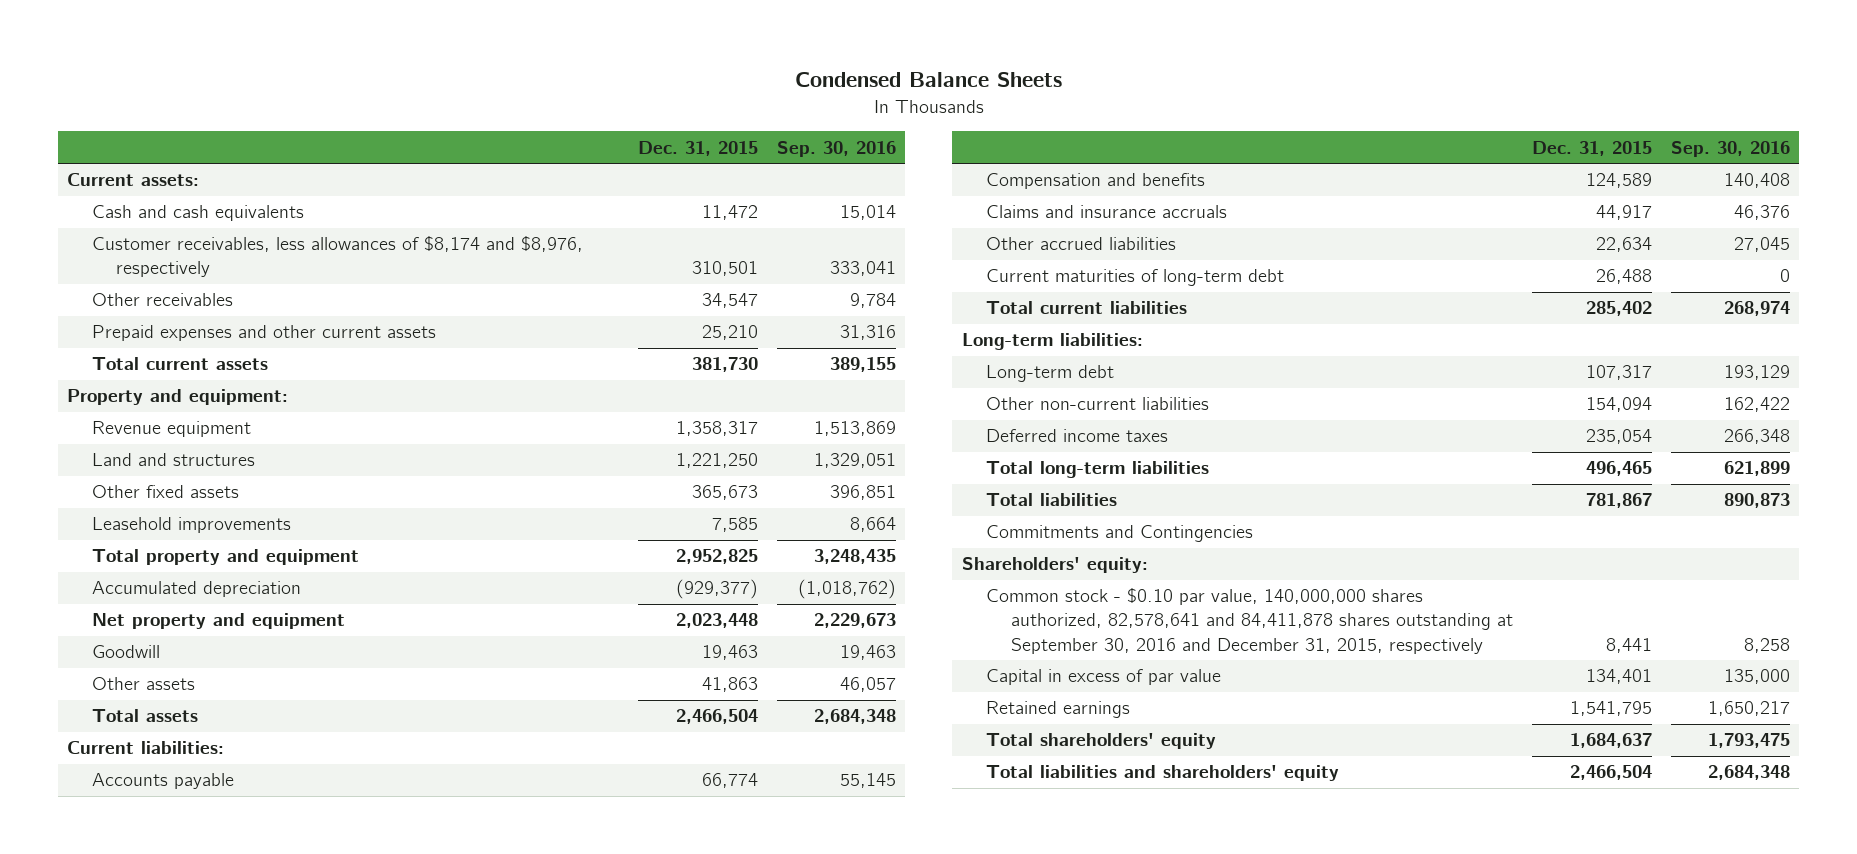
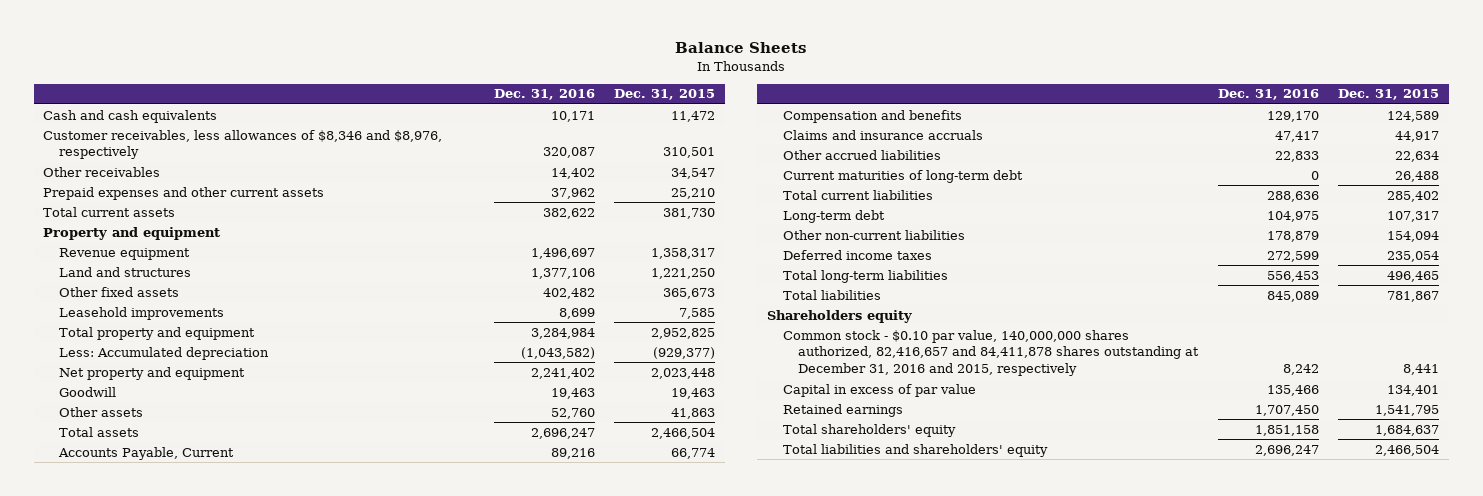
[794,72,1062,88] Condensed Balance Sheets -> [675,42,807,54] Balance Sheets
[776,140,896,157] Sep. 30, 2016 -> none
none -> [493,89,595,101] Dec. 31, 2016
[67,173,200,187] Current assets: -> none
[91,236,583,278] Customer receivables, less allowances of $8,174 and $8,976, respectively -> [43,129,443,160] Customer receivables, less allowances of $8,346 and $8,976, respectively
[67,389,289,406] Property and equipment: -> [43,226,221,240] Property and equipment
[91,581,301,598] Accumulated depreciation -> [58,346,269,360] Less: Accumulated depreciation
[67,741,225,755] Current liabilities: -> none
[91,773,234,790] Accounts payable -> [57,446,234,460] Accounts Payable, Current
[961,333,1143,351] Long-term liabilities: -> none
[986,525,1254,543] Commitments and Contingencies -> none
[961,557,1148,574] Shareholders' equity: -> [767,309,913,323] Shareholders equity
[986,588,1513,654] Common stock - $0.10 par value, 140,000,000 shares authorized, 82,578,641 and 84,411,878 shares outstanding at September 30, 2016 and December 31, 2015, respectively -> [782,329,1199,377] Common stock - $0.10 par value, 140,000,000 shares authorized, 82,416,657 and 84,411,878 shares outstanding at December 31, 2016 and 2015, respectively

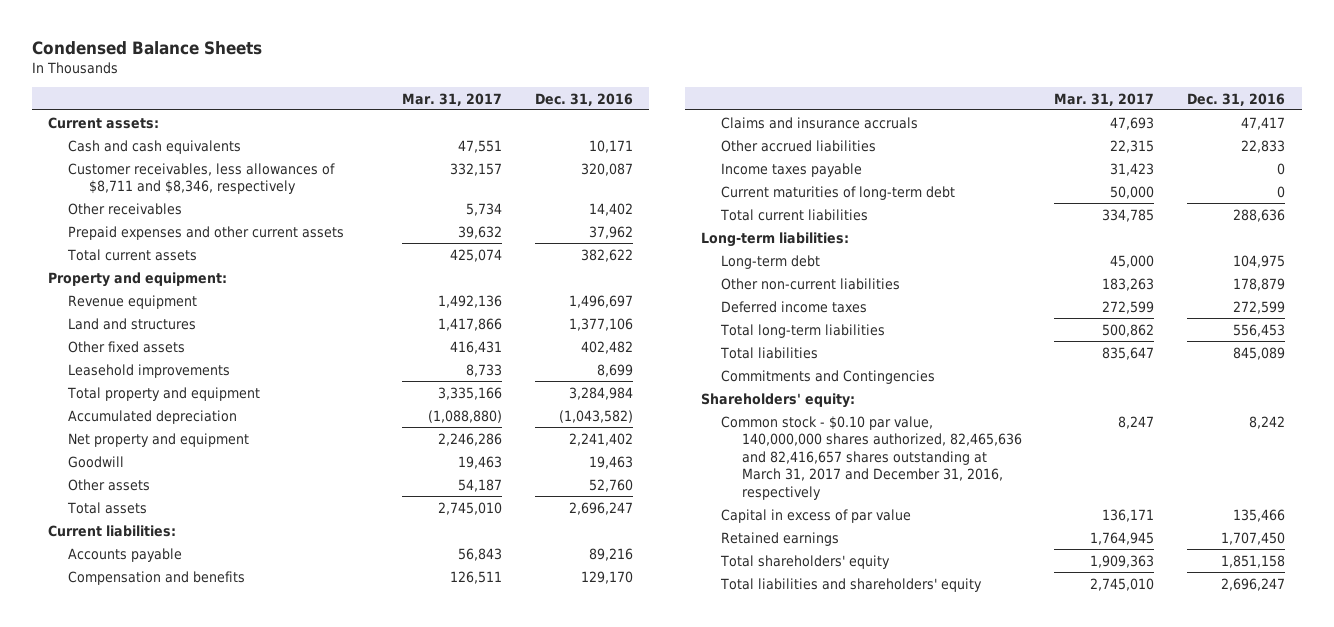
[675,42,807,54] Balance Sheets -> [31,40,262,55] Condensed Balance Sheets
[614,89,716,101] Dec. 31, 2015 -> none
none -> [401,92,502,106] Mar. 31, 2017
none -> [48,116,160,129] Current assets:
[43,129,443,160] Customer receivables, less allowances of $8,346 and $8,976, respectively -> [68,162,336,195] Customer receivables, less allowances of $8,711 and $8,346, respectively
[43,226,221,240] Property and equipment -> [48,271,228,287] Property and equipment:
[58,346,269,360] Less: Accumulated depreciation -> [68,409,238,424] Accumulated depreciation
none -> [48,524,177,537] Current liabilities:
[57,446,234,460] Accounts Payable, Current -> [68,547,183,562] Accounts payable
none -> [721,162,863,177] Income taxes payable
none -> [700,231,849,247] Long-term liabilities:
none -> [721,369,936,384] Commitments and Contingencies
[767,309,913,323] Shareholders equity -> [700,392,855,408] Shareholders' equity:
[782,329,1199,377] Common stock - $0.10 par value, 140,000,000 shares authorized, 82,416,657 and 84,411,878 shares outstanding at December 31, 2016 and 2015, respectively -> [721,415,1022,501] Common stock - $0.10 par value, 140,000,000 shares authorized, 82,465,636 and 82,416,657 shares outstanding at March 31, 2017 and December 31, 2016, respectively

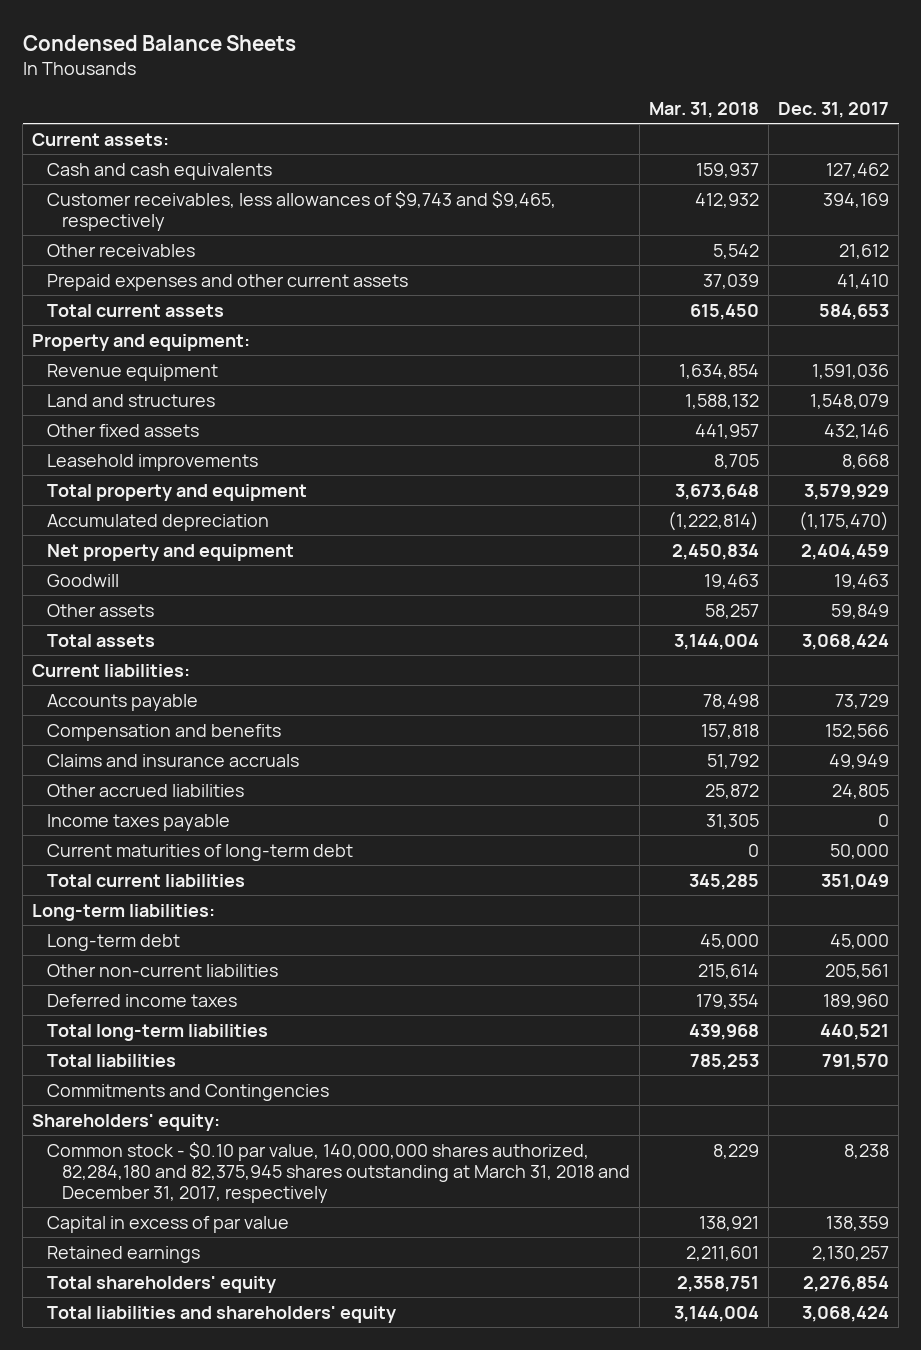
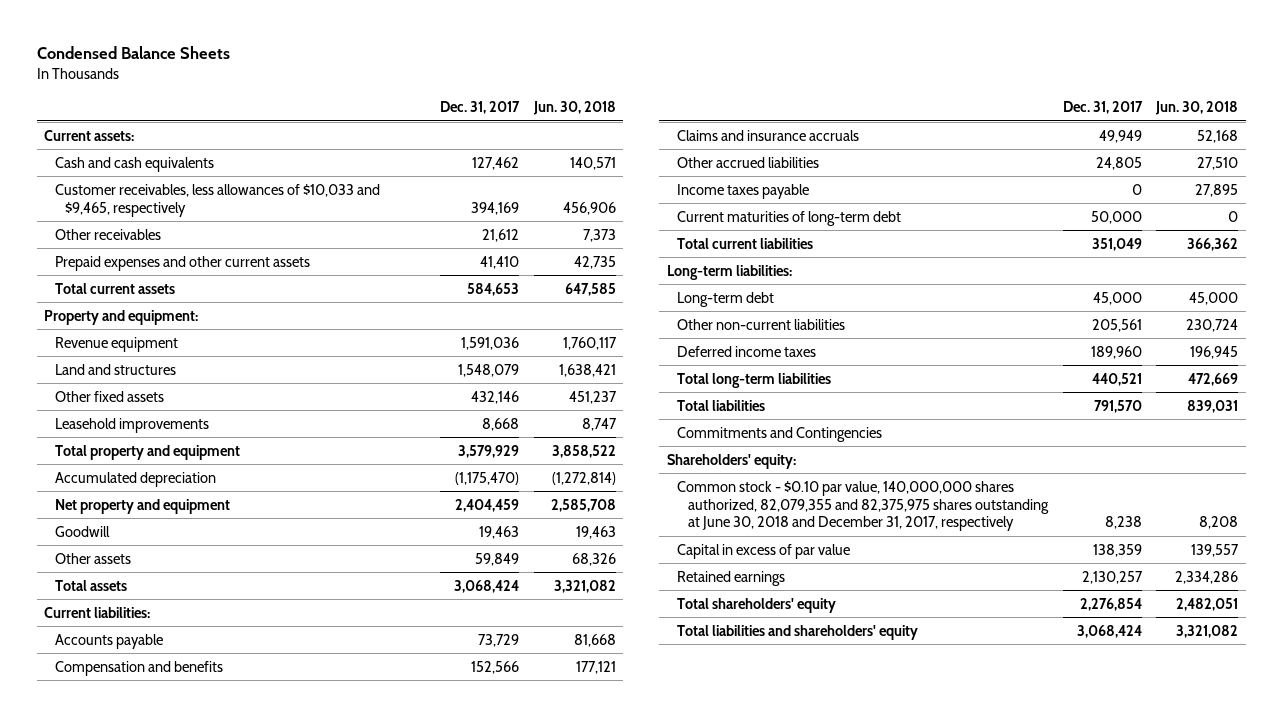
[648,101,759,118] Mar. 31, 2018 -> none
none -> [532,101,616,116] Jun. 30, 2018
[47,190,557,231] Customer receivables, less allowances of $9,743 and $9,465, respectively -> [54,183,380,217] Customer receivables, less allowances of $10,033 and $9,465, respectively
[47,1141,630,1203] Common stock - $0.10 par value, 140,000,000 shares authorized, 82,284,180 and 82,375,945 shares outstanding at March 31, 2018 and December 31, 2017, respectively -> [677,480,1049,532] Common stock - $0.10 par value, 140,000,000 shares authorized, 82,079,355 and 82,375,975 shares outstanding at June 30, 2018 and December 31, 2017, respectively

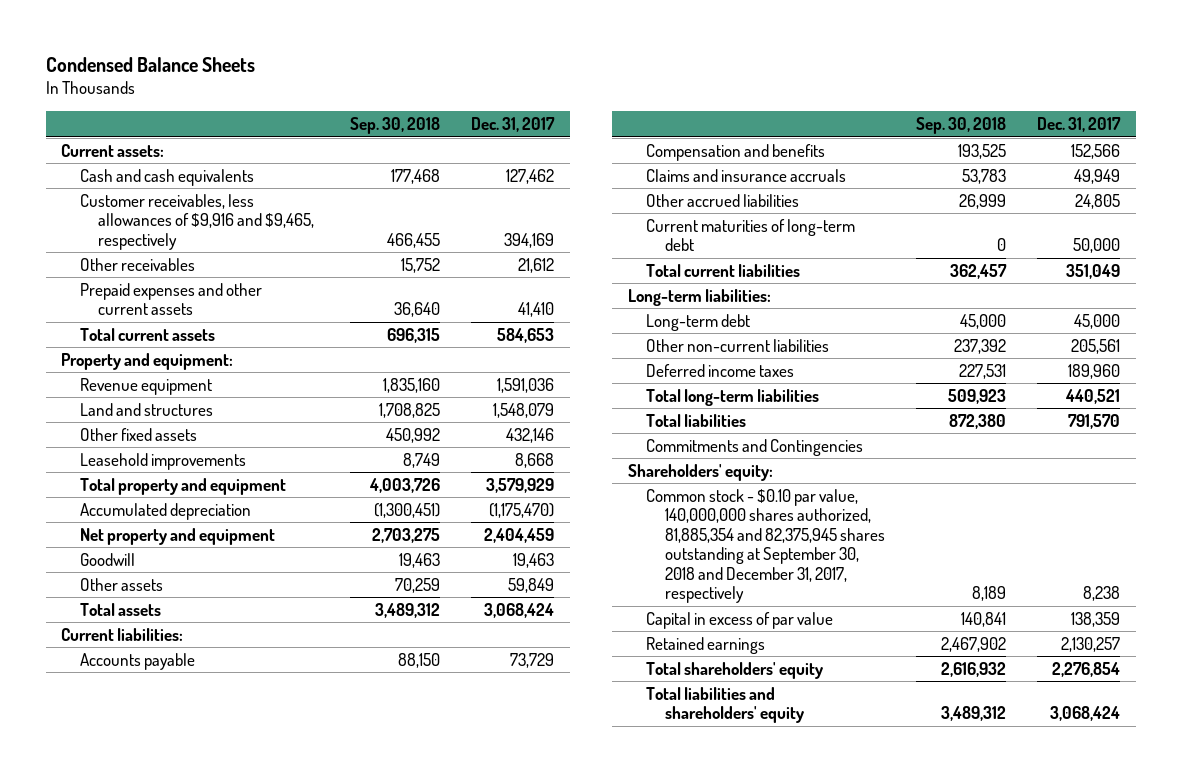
[532,101,616,116] Jun. 30, 2018 -> none
none -> [349,117,440,135] Sep. 30, 2018
[54,183,380,217] Customer receivables, less allowances of $10,033 and $9,465, respectively -> [79,193,315,250] Customer receivables, less allowances of $9,916 and $9,465, respectively
[677,183,810,199] Income taxes payable -> none
[677,480,1049,532] Common stock - $0.10 par value, 140,000,000 shares authorized, 82,079,355 and 82,375,975 shares outstanding at June 30, 2018 and December 31, 2017, respectively -> [646,488,885,604] Common stock - $0.10 par value, 140,000,000 shares authorized, 81,885,354 and 82,375,945 shares outstanding at September 30, 2018 and December 31, 2017, respectively

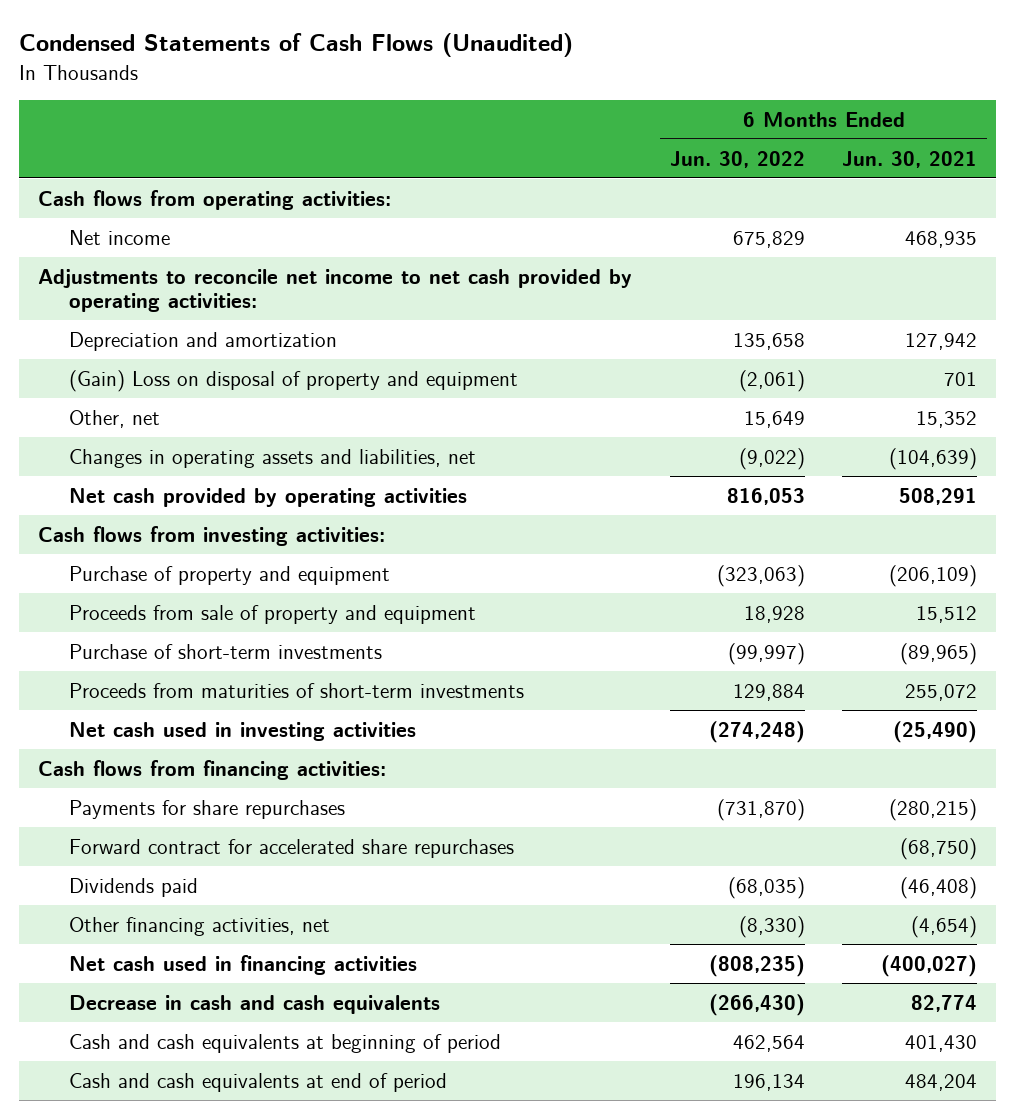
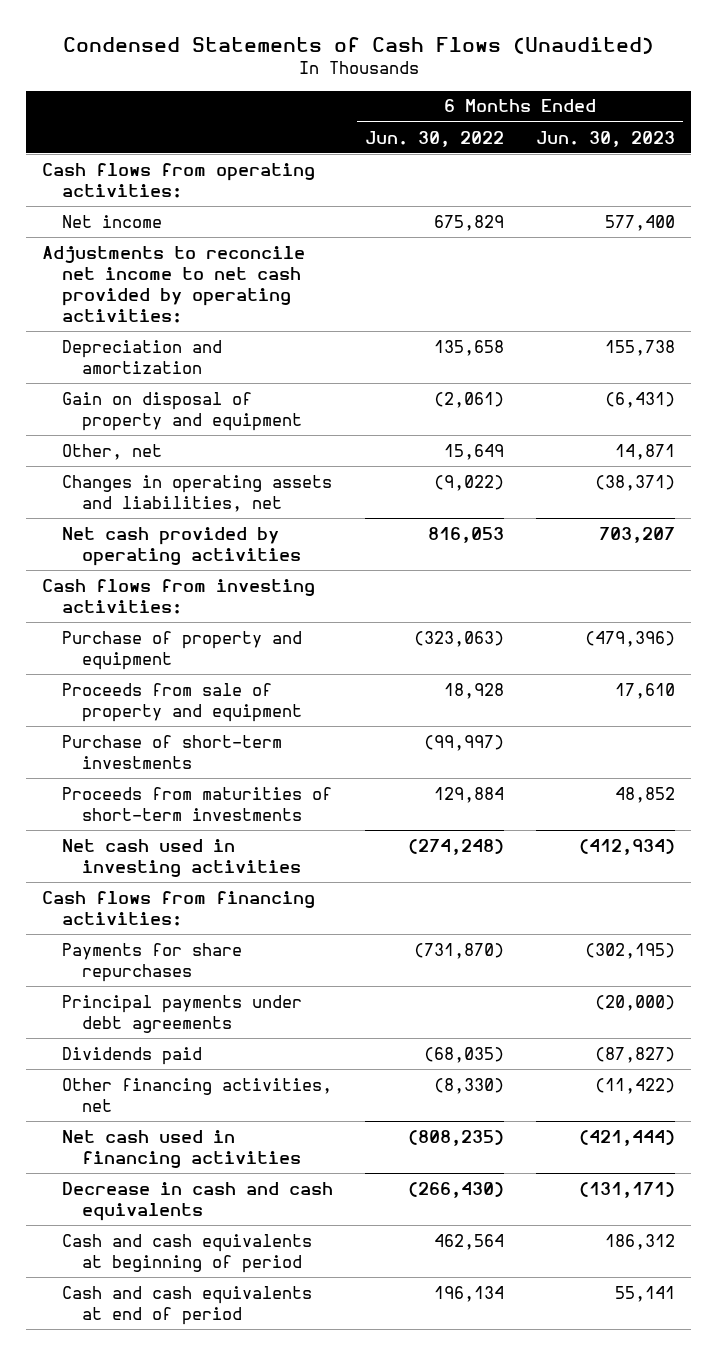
[842,150,978,168] Jun. 30, 2021 -> none
none -> [536,130,676,147] Jun. 30, 2023
[68,369,518,392] (Gain) Loss on disposal of property and equipment -> [62,391,303,431] Gain on disposal of property and equipment
[68,838,514,858] Forward contract for accelerated share repurchases -> none
none -> [62,994,303,1033] Principal payments under debt agreements

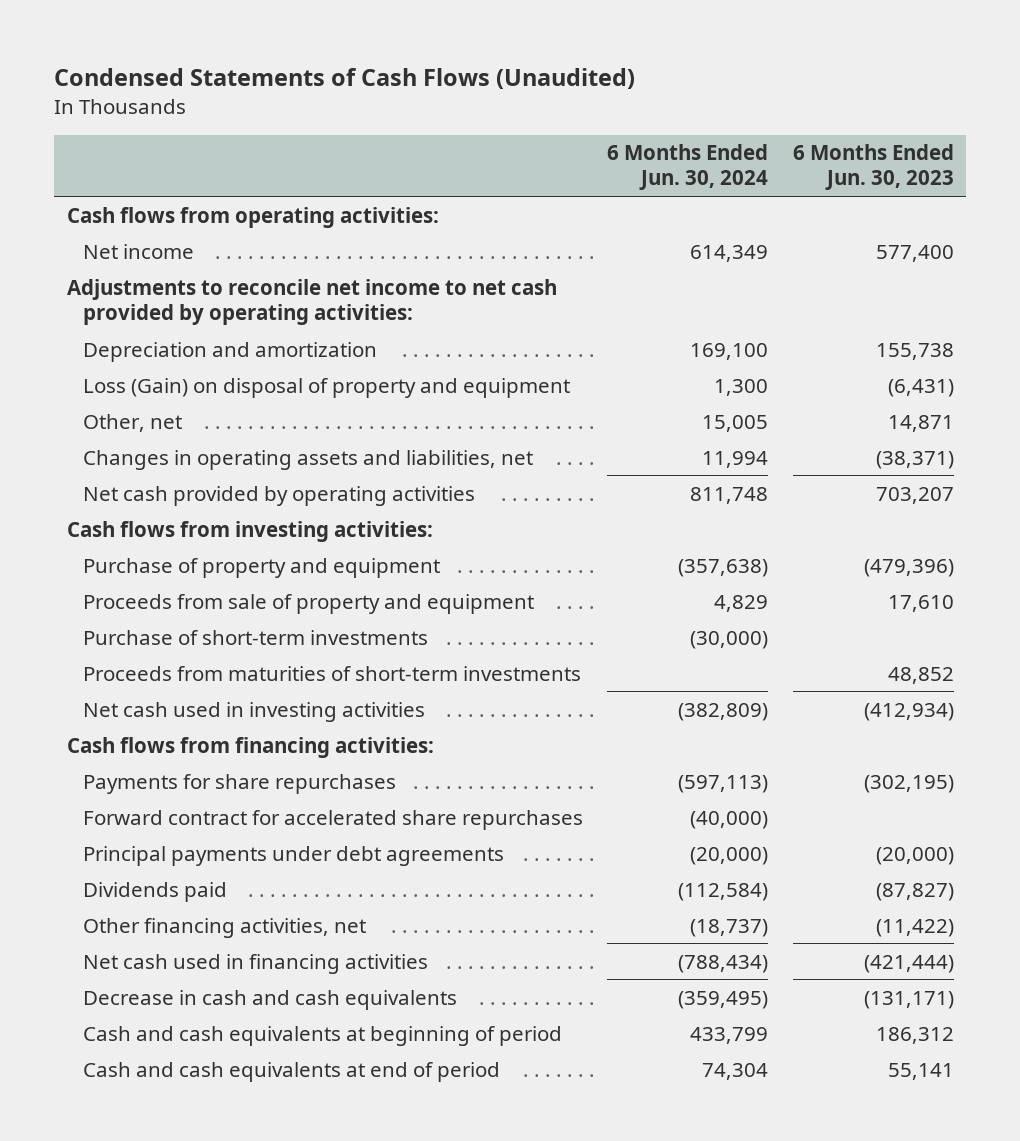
[365,130,505,147] Jun. 30, 2022 -> none
none -> [607,144,769,191] 6 Months Ended Jun. 30, 2024
[62,391,303,431] Gain on disposal of property and equipment -> [82,377,570,398] Loss (Gain) on disposal of property and equipment
none -> [82,809,583,830] Forward contract for accelerated share repurchases

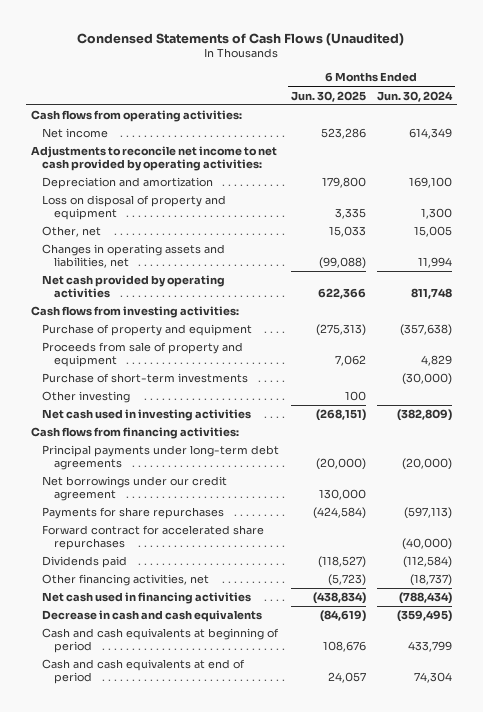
[792,144,954,191] 6 Months Ended Jun. 30, 2023 -> none
none -> [290,90,366,102] Jun. 30, 2025
[82,377,570,398] Loss (Gain) on disposal of property and equipment -> [42,195,227,221] Loss on disposal of property and equipment
[82,665,581,681] Proceeds from maturities of short-term investments -> none
none -> [42,391,131,404] Other investing
none -> [42,445,280,471] Principal payments under long-term debt agreements
none -> [42,476,228,502] Net borrowings under our credit agreement
[82,845,504,866] Principal payments under debt agreements -> none

